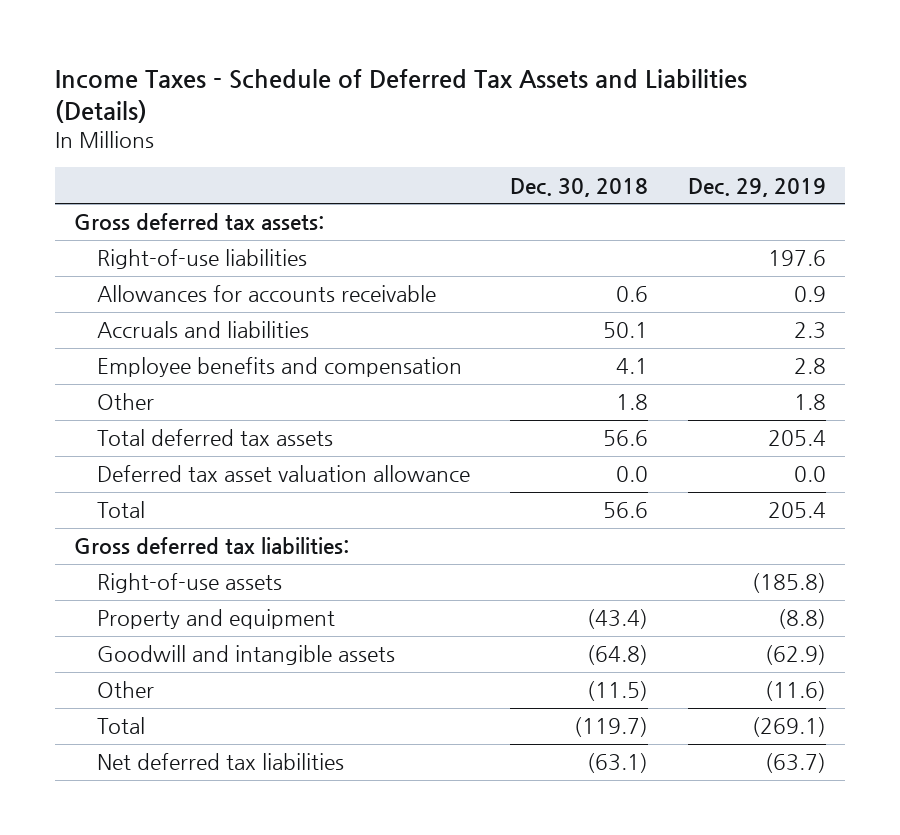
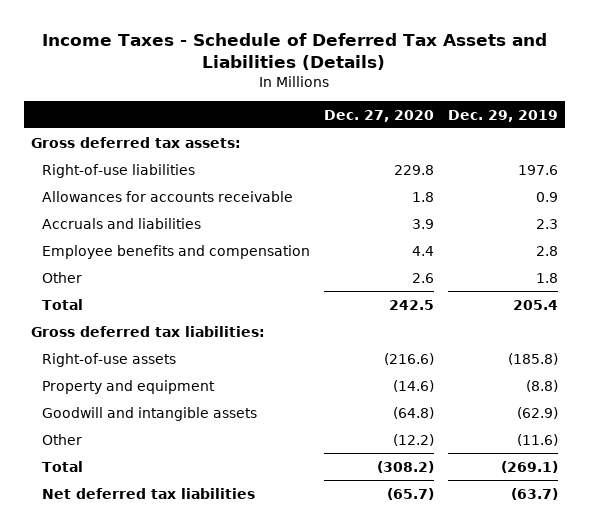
[509,177,648,197] Dec. 30, 2018 -> none
none -> [323,109,434,122] Dec. 27, 2020
[97,429,334,447] Total deferred tax assets -> none
[97,465,471,483] Deferred tax asset valuation allowance -> none

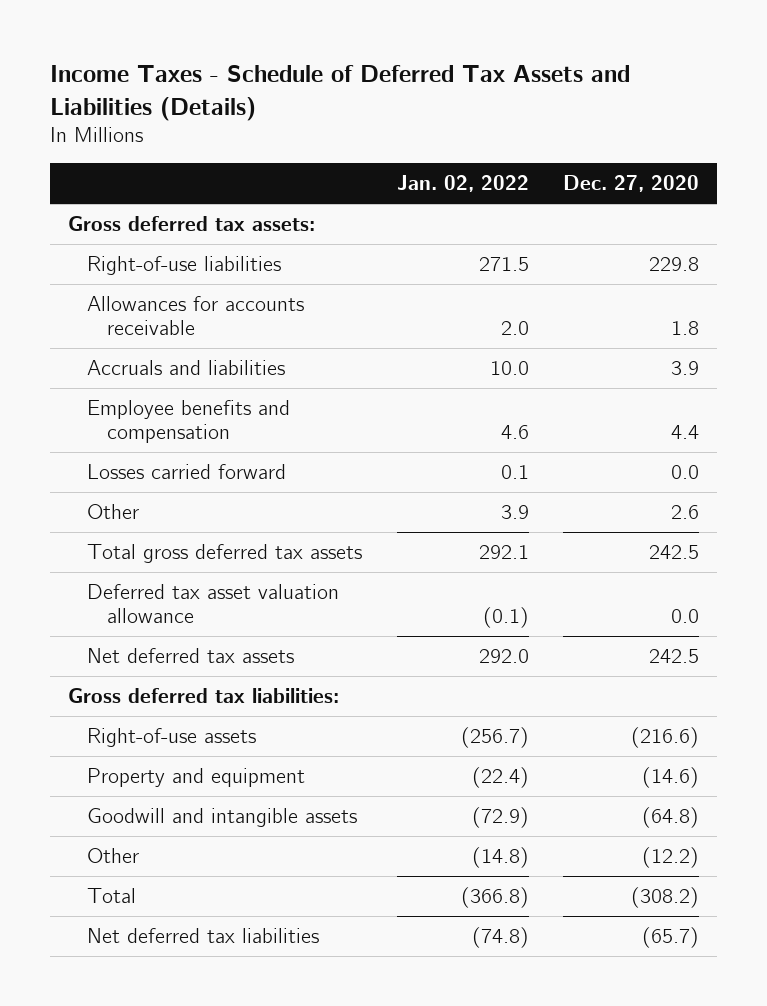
[448,109,559,122] Dec. 29, 2019 -> none
none -> [396,175,529,193] Jan. 02, 2022
none -> [87,464,287,480] Losses carried forward
none -> [87,544,363,564] Total gross deferred tax assets
none -> [87,584,340,624] Deferred tax asset valuation allowance
[41,298,83,310] Total -> [87,648,295,664] Net deferred tax assets

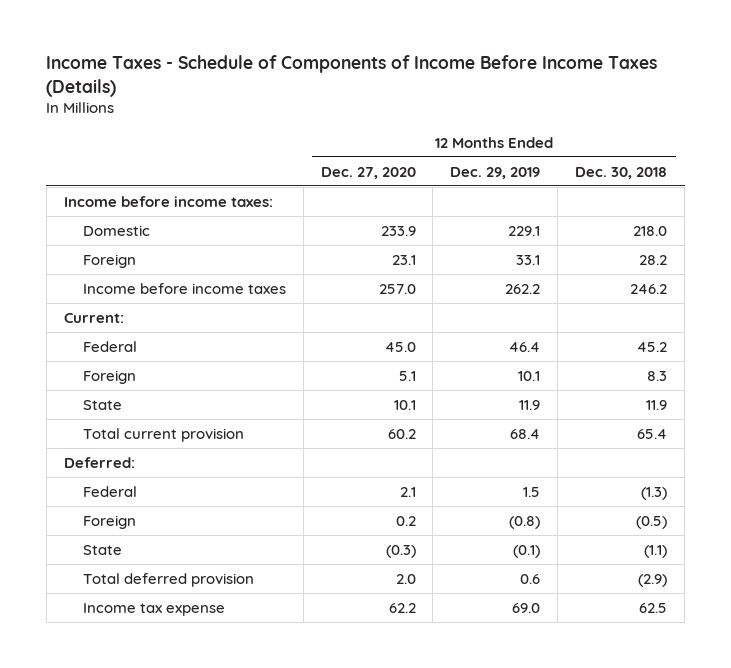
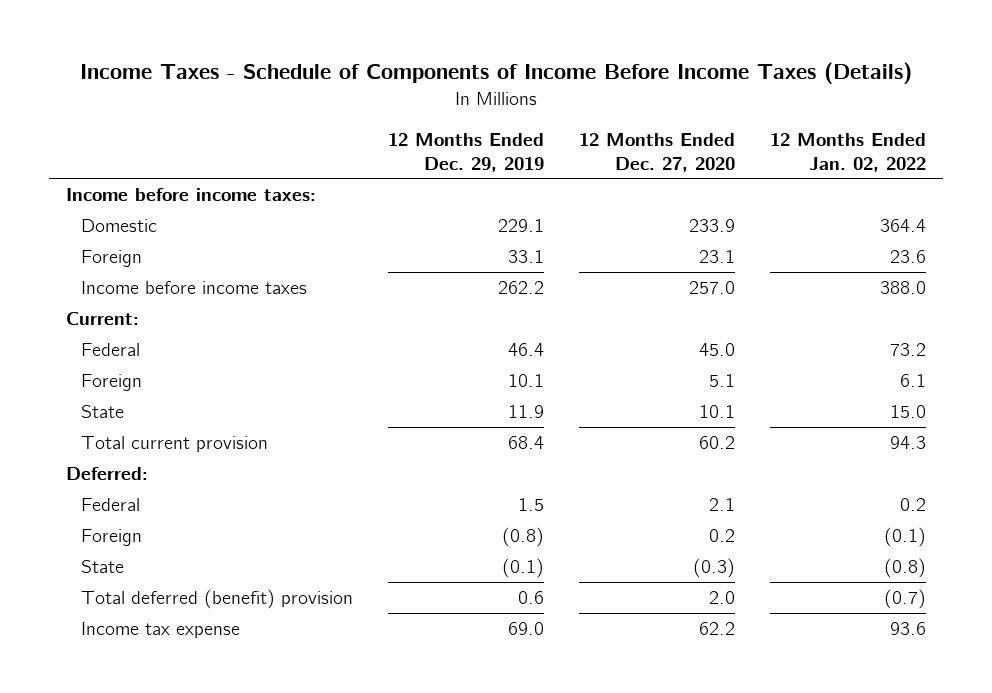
[575,166,668,179] Dec. 30, 2018 -> none
none -> [769,132,926,172] 12 Months Ended Jan. 02, 2022
[82,572,254,587] Total deferred provision -> [81,589,354,610] Total deferred (benefit) provision

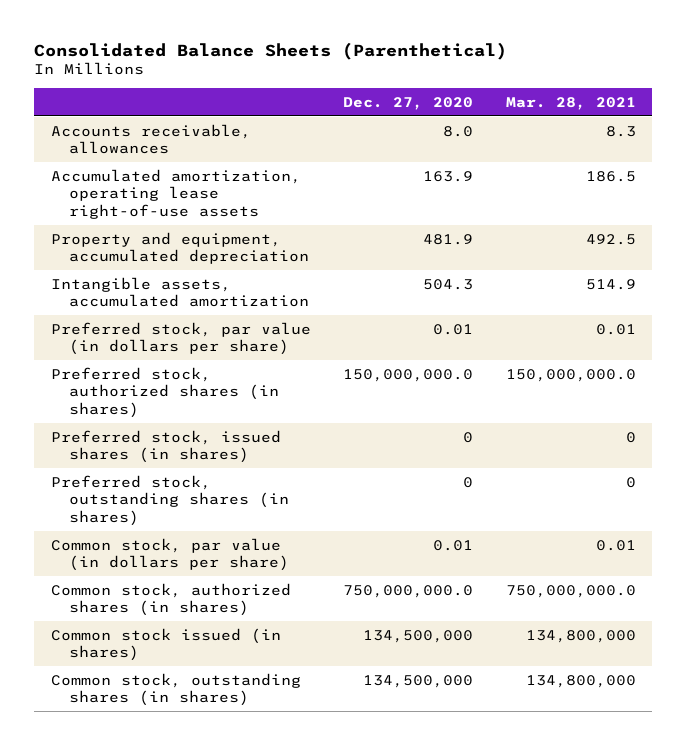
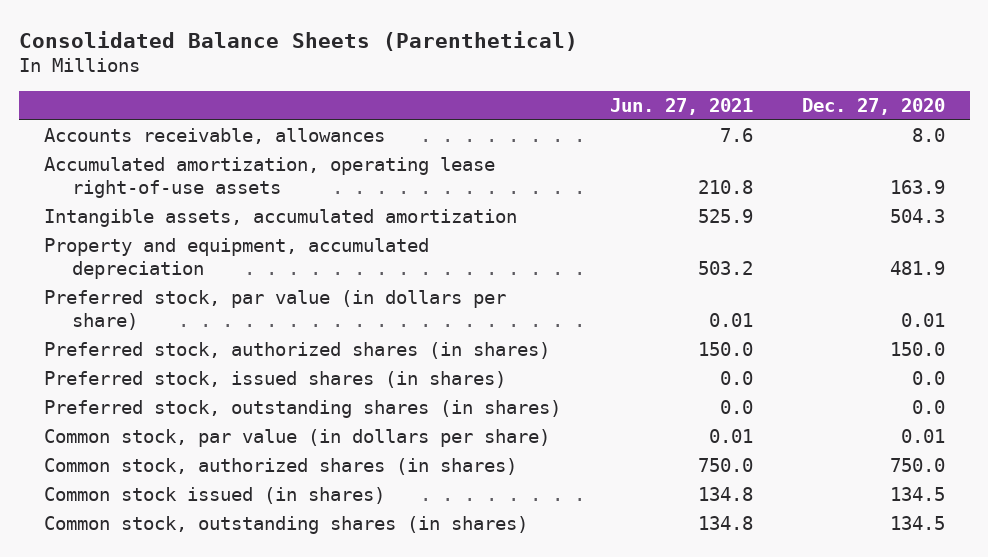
[505,96,636,110] Mar. 28, 2021 -> none
none -> [609,98,753,116] Jun. 27, 2021
[50,231,310,265] Property and equipment, accumulated depreciation -> [43,238,429,279] Property and equipment, accumulated depreciation
[343,368,474,382] 150,000,000.0 -> [889,342,945,357] 150.0
[463,431,474,443] 0 -> [911,371,945,386] 0.0
[463,476,474,488] 0 -> [911,400,945,415] 0.0
[343,584,474,598] 750,000,000.0 -> [889,458,945,473] 750.0
[363,629,474,643] 134,500,000 -> [889,487,945,502] 134.5
[363,674,474,688] 134,500,000 -> [889,516,945,531] 134.5

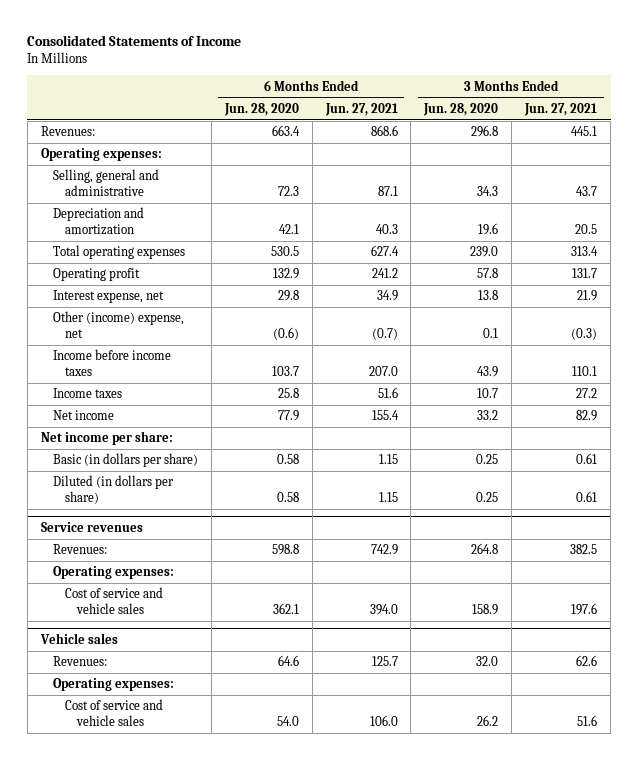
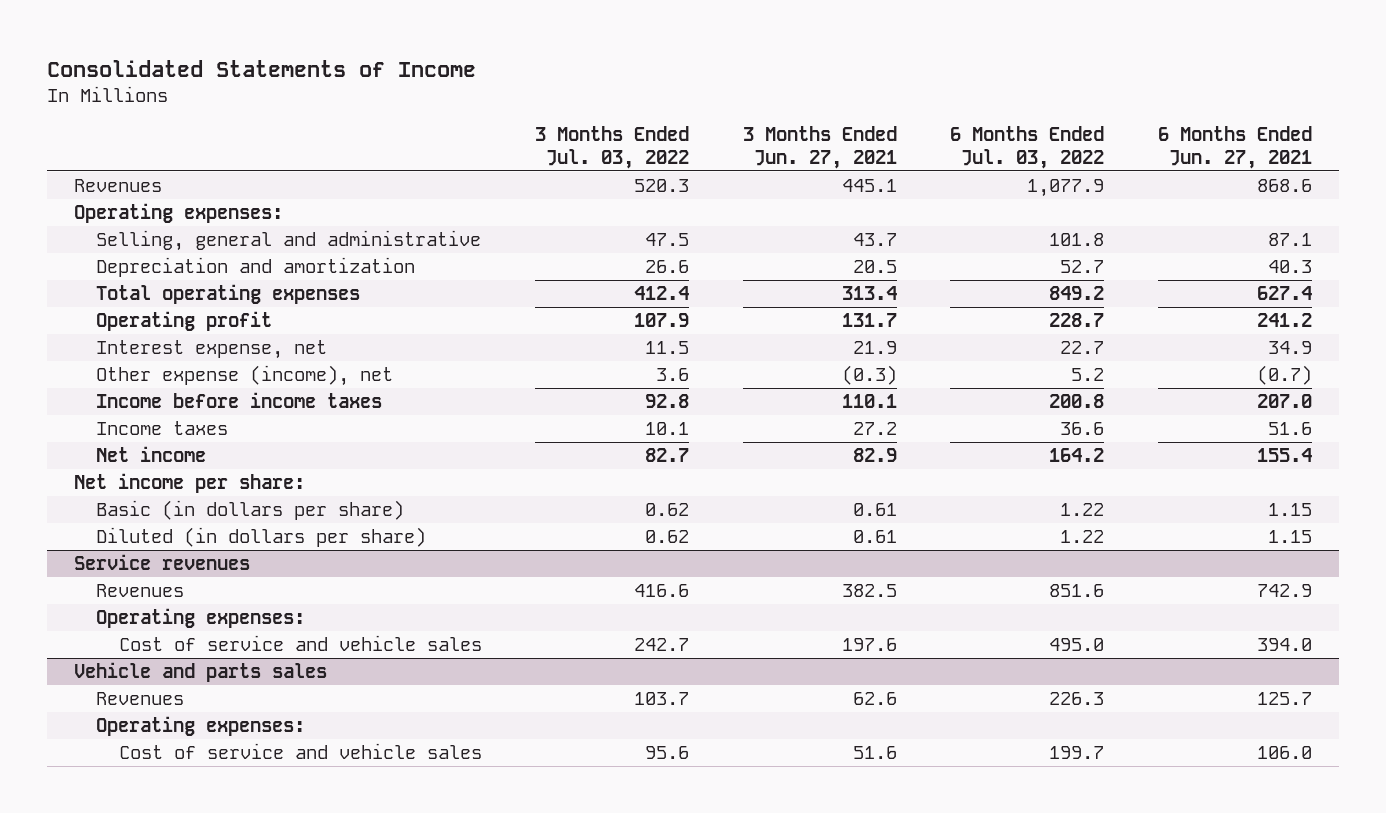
[223,102,299,116] Jun. 28, 2020 -> none
[423,102,499,116] Jun. 28, 2020 -> none
none -> [535,126,690,169] 3 Months Ended Jul. 03, 2022
none -> [950,126,1105,169] 6 Months Ended Jul. 03, 2022
[40,126,95,137] Revenues: -> [74,179,163,193] Revenues
[52,311,184,339] Other (income) expense, net -> [96,365,394,387] Other expense (income), net
[52,544,107,555] Revenues: -> [96,584,185,598] Revenues
[39,633,118,645] Vehicle sales -> [74,662,328,683] Vehicle and parts sales
[52,656,107,667] Revenues: -> [96,692,185,706] Revenues

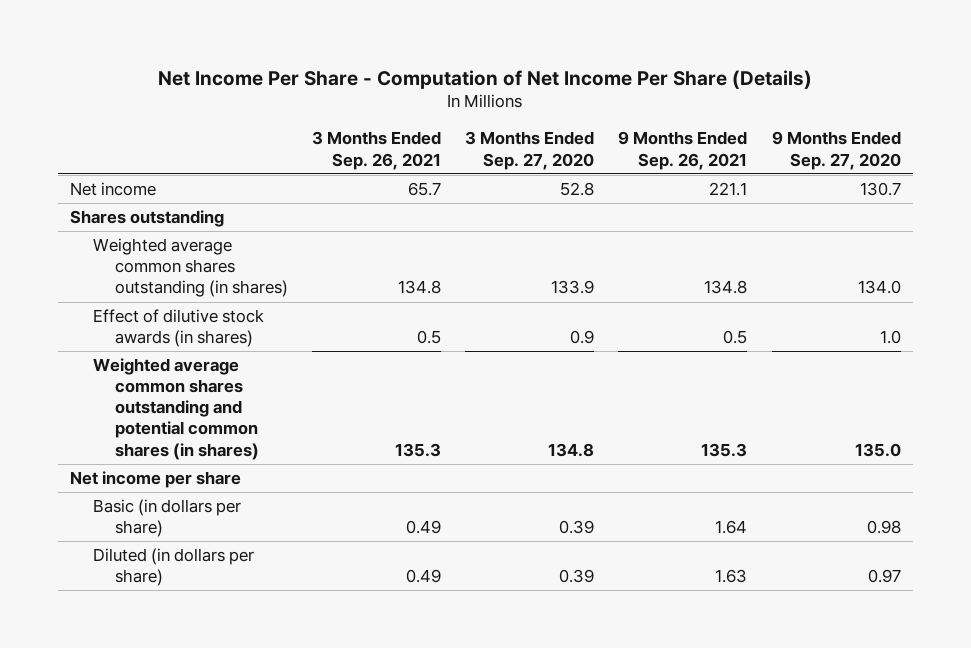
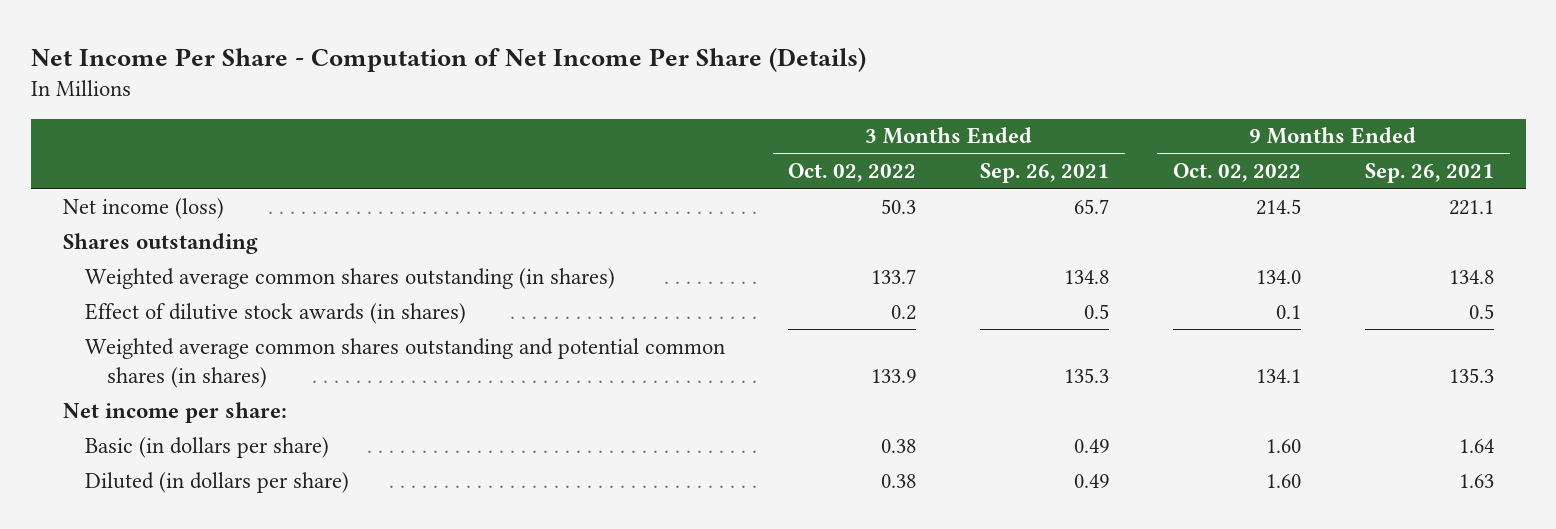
[465,131,595,170] 3 Months Ended Sep. 27, 2020 -> none
[771,131,901,170] 9 Months Ended Sep. 27, 2020 -> none
none -> [788,163,917,183] Oct. 02, 2022
none -> [1172,163,1301,183] Oct. 02, 2022
[70,182,157,197] Net income -> [62,197,224,219] Net income (loss)
[70,471,242,489] Net income per share -> [62,401,287,423] Net income per share:

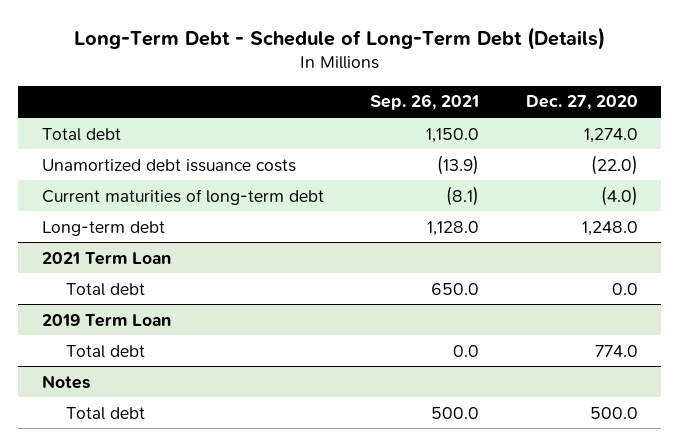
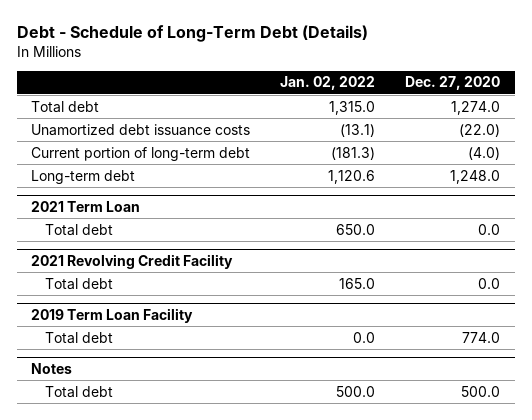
[73,27,605,51] Long-Term Debt - Schedule of Long-Term Debt (Details) -> [16,25,368,43] Debt - Schedule of Long-Term Debt (Details)
[370,94,480,111] Sep. 26, 2021 -> none
none -> [280,76,376,91] Jan. 02, 2022
[41,188,324,205] Current maturities of long-term debt -> [31,146,251,161] Current portion of long-term debt
none -> [31,253,234,269] 2021 Revolving Credit Facility
none -> [45,277,114,290] Total debt
[41,313,171,327] 2019 Term Loan -> [31,307,194,323] 2019 Term Loan Facility

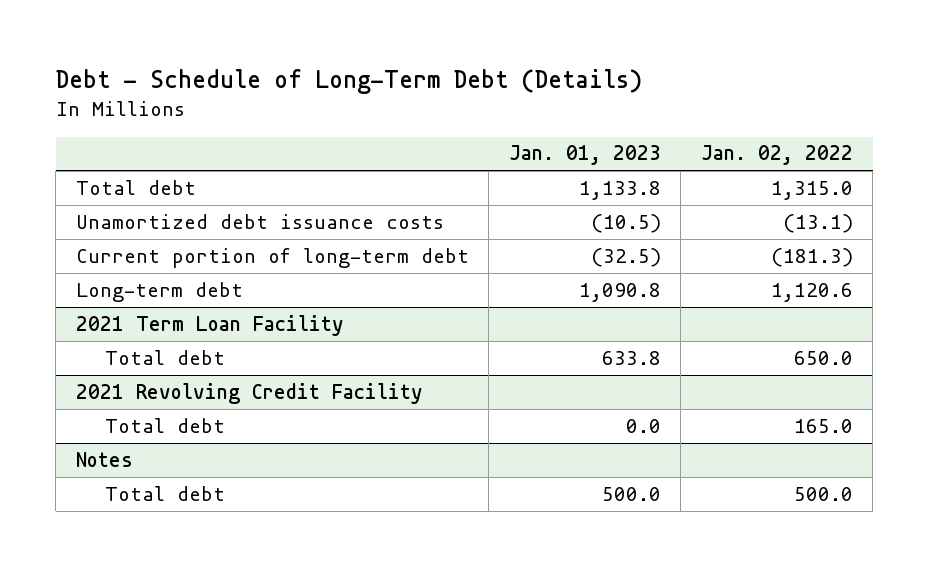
[405,76,501,91] Dec. 27, 2020 -> none
none -> [508,145,661,166] Jan. 01, 2023
[31,200,141,212] 2021 Term Loan -> [75,314,344,336] 2021 Term Loan Facility
[31,307,194,323] 2019 Term Loan Facility -> none
[45,331,114,344] Total debt -> none

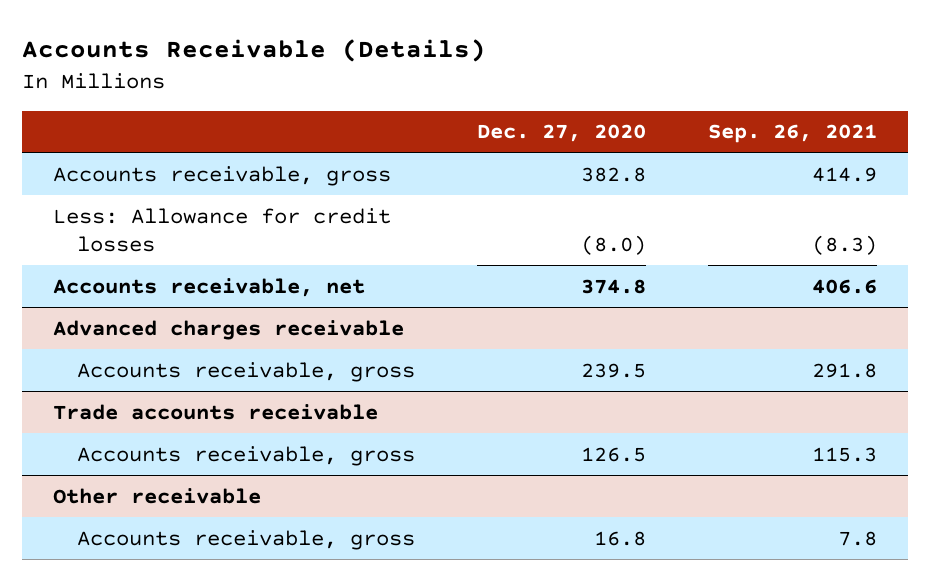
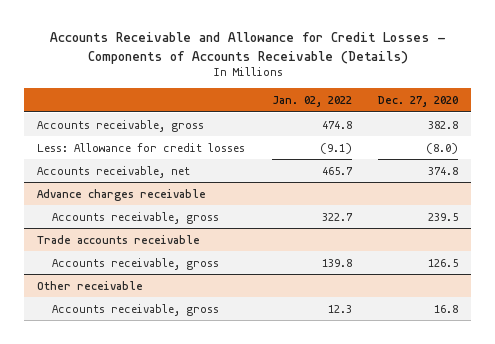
[22,39,487,63] Accounts Receivable (Details) -> [49,32,446,64] Accounts Receivable and Allowance for Credit Losses - Components of Accounts Receivable (Details)
[707,124,877,144] Sep. 26, 2021 -> none
none -> [271,95,352,107] Jan. 02, 2022
[53,319,405,340] Advanced charges receivable -> [37,188,207,201] Advance charges receivable

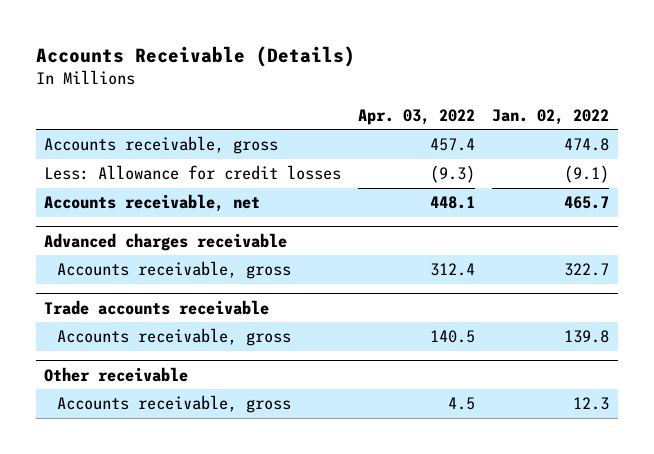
[49,32,446,64] Accounts Receivable and Allowance for Credit Losses - Components of Accounts Receivable (Details) -> [35,45,355,67] Accounts Receivable (Details)
[377,95,458,107] Dec. 27, 2020 -> none
none -> [358,108,476,125] Apr. 03, 2022
[37,188,207,201] Advance charges receivable -> [44,232,288,251] Advanced charges receivable

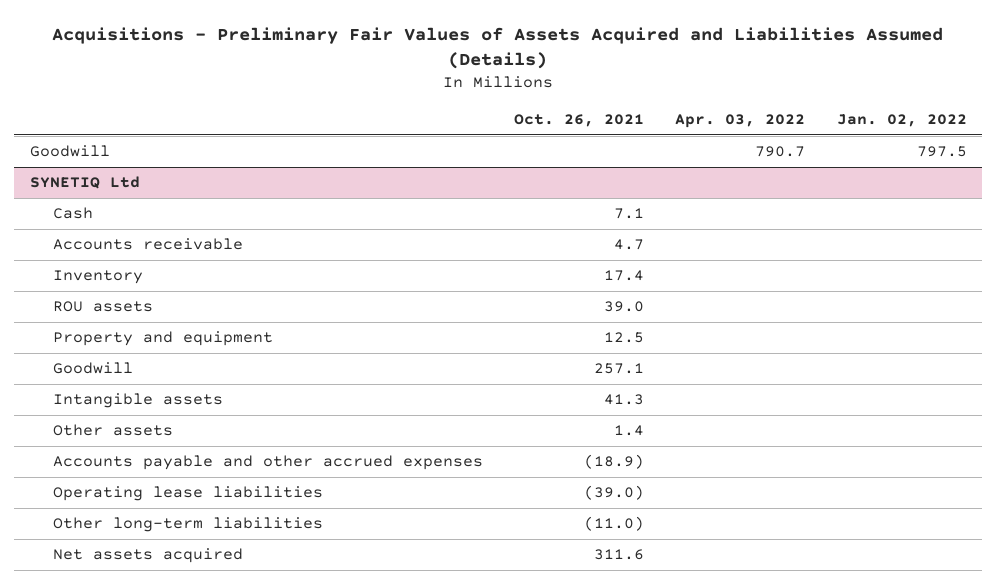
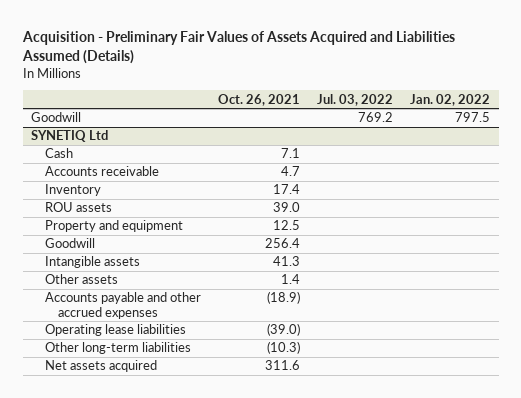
[52,26,944,70] Acquisitions - Preliminary Fair Values of Assets Acquired and Liabilities Assumed (Details) -> [21,31,455,65] Acquisition - Preliminary Fair Values of Assets Acquired and Liabilities Assumed (Details)
[675,114,806,129] Apr. 03, 2022 -> none
none -> [316,93,393,106] Jul. 03, 2022
[594,363,645,375] 257.1 -> [264,238,300,249] 256.4
[584,516,645,532] (11.0) -> [266,341,300,355] (10.3)

